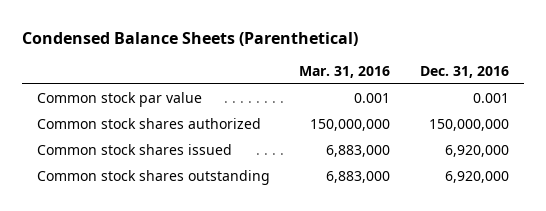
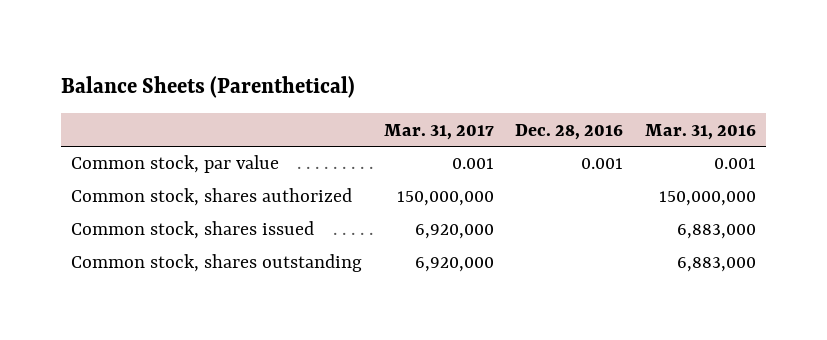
[21,31,358,46] Condensed Balance Sheets (Parenthetical) -> [60,75,355,98] Balance Sheets (Parenthetical)
[419,65,509,78] Dec. 31, 2016 -> none
none -> [383,123,494,140] Mar. 31, 2017
none -> [515,123,624,140] Dec. 28, 2016
[36,92,202,108] Common stock par value -> [71,155,280,174] Common stock, par value
[36,118,261,130] Common stock shares authorized -> [71,188,353,207] Common stock, shares authorized
[36,144,232,156] Common stock shares issued -> [71,221,315,240] Common stock, shares issued
[36,170,270,186] Common stock shares outstanding -> [71,254,363,273] Common stock, shares outstanding

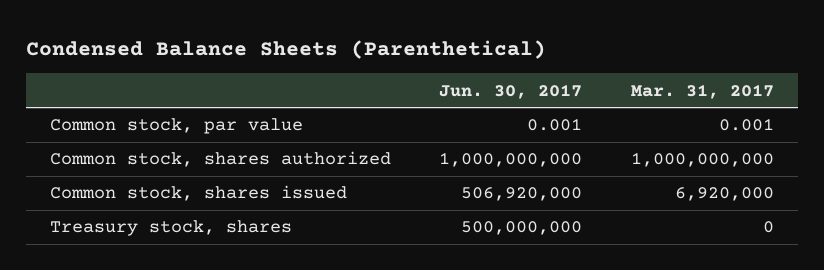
[60,75,355,98] Balance Sheets (Parenthetical) -> [25,39,546,59] Condensed Balance Sheets (Parenthetical)
[515,123,624,140] Dec. 28, 2016 -> none
[644,123,756,140] Mar. 31, 2016 -> none
none -> [439,83,583,99] Jun. 30, 2017
[396,191,494,207] 150,000,000 -> [630,152,774,168] 1,000,000,000
[71,254,363,273] Common stock, shares outstanding -> none
none -> [49,220,292,237] Treasury stock, shares

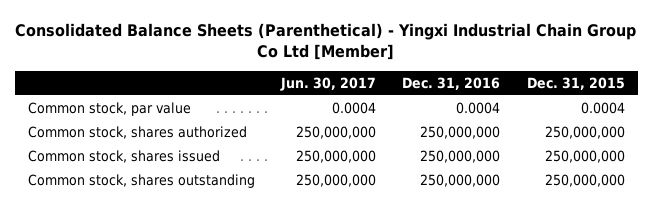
[25,39,546,59] Condensed Balance Sheets (Parenthetical) -> [15,23,637,61] Consolidated Balance Sheets (Parenthetical) - Yingxi Industrial Chain Group Co Ltd [Member]
[630,83,774,99] Mar. 31, 2017 -> none
none -> [402,76,501,90] Dec. 31, 2016
none -> [526,76,625,90] Dec. 31, 2015
[49,220,292,237] Treasury stock, shares -> none
[527,118,583,132] 0.001 -> [332,101,377,114] 0.0004
[439,152,583,168] 1,000,000,000 -> [296,125,377,139] 250,000,000
[461,187,583,202] 506,920,000 -> [296,149,377,163] 250,000,000
none -> [28,173,256,188] Common stock, shares outstanding

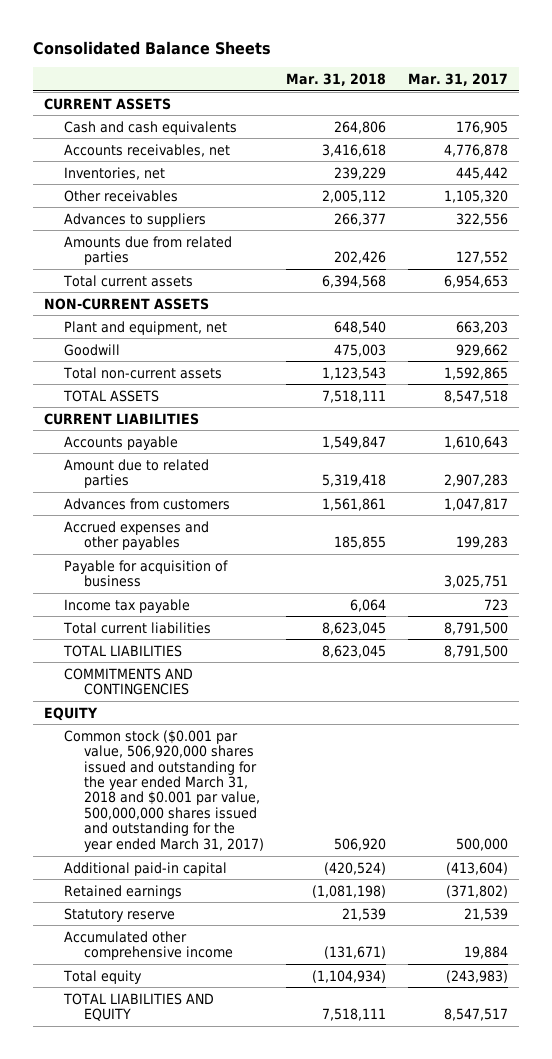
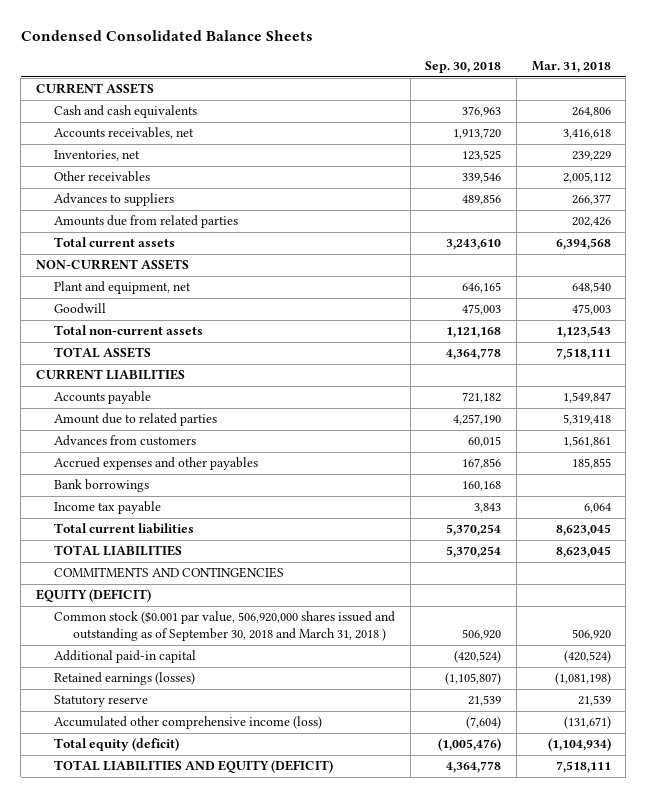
[33,41,272,56] Consolidated Balance Sheets -> [20,30,313,42] Condensed Consolidated Balance Sheets
[407,73,508,87] Mar. 31, 2017 -> none
none -> [425,61,502,74] Sep. 30, 2018
[64,559,229,588] Payable for acquisition of business -> none
none -> [54,479,150,493] Bank borrowings
[44,706,99,721] EQUITY -> [35,589,151,603] EQUITY (DEFICIT)
[64,729,265,852] Common stock ($0.001 par value, 506,920,000 shares issued and outstanding for the year ended March 31, 2018 and $0.001 par value, 500,000,000 shares issued and outstanding for the year ended March 31, 2017) -> [54,611,396,642] Common stock ($0.001 par value, 506,920,000 shares issued and outstanding as of September 30, 2018 and March 31, 2018 )
[64,884,183,899] Retained earnings -> [54,672,196,686] Retained earnings (losses)
[64,930,234,961] Accumulated other comprehensive income -> [54,716,323,730] Accumulated other comprehensive income (loss)
[63,969,143,984] Total equity -> [54,738,180,752] Total equity (deficit)
[63,992,215,1022] TOTAL LIABILITIES AND EQUITY -> [54,760,334,774] TOTAL LIABILITIES AND EQUITY (DEFICIT)

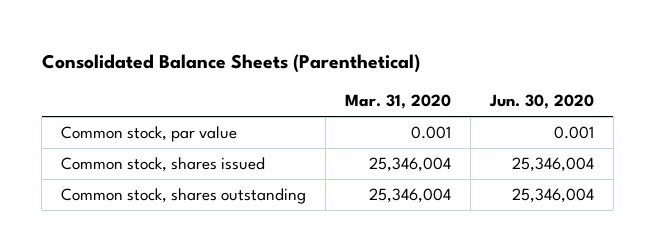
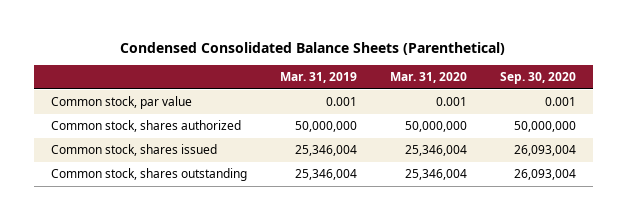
[41,54,420,74] Consolidated Balance Sheets (Parenthetical) -> [120,41,506,55] Condensed Consolidated Balance Sheets (Parenthetical)
[488,94,594,110] Jun. 30, 2020 -> none
none -> [279,72,357,84] Mar. 31, 2019
none -> [500,72,577,85] Sep. 30, 2020
none -> [50,120,241,133] Common stock, shares authorized

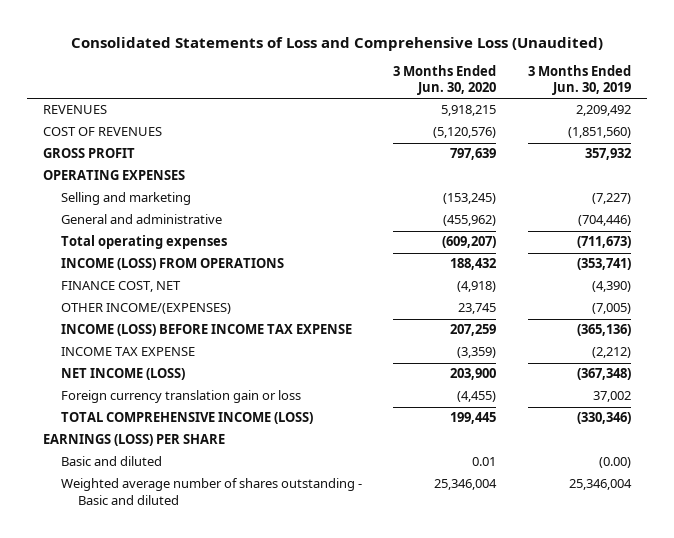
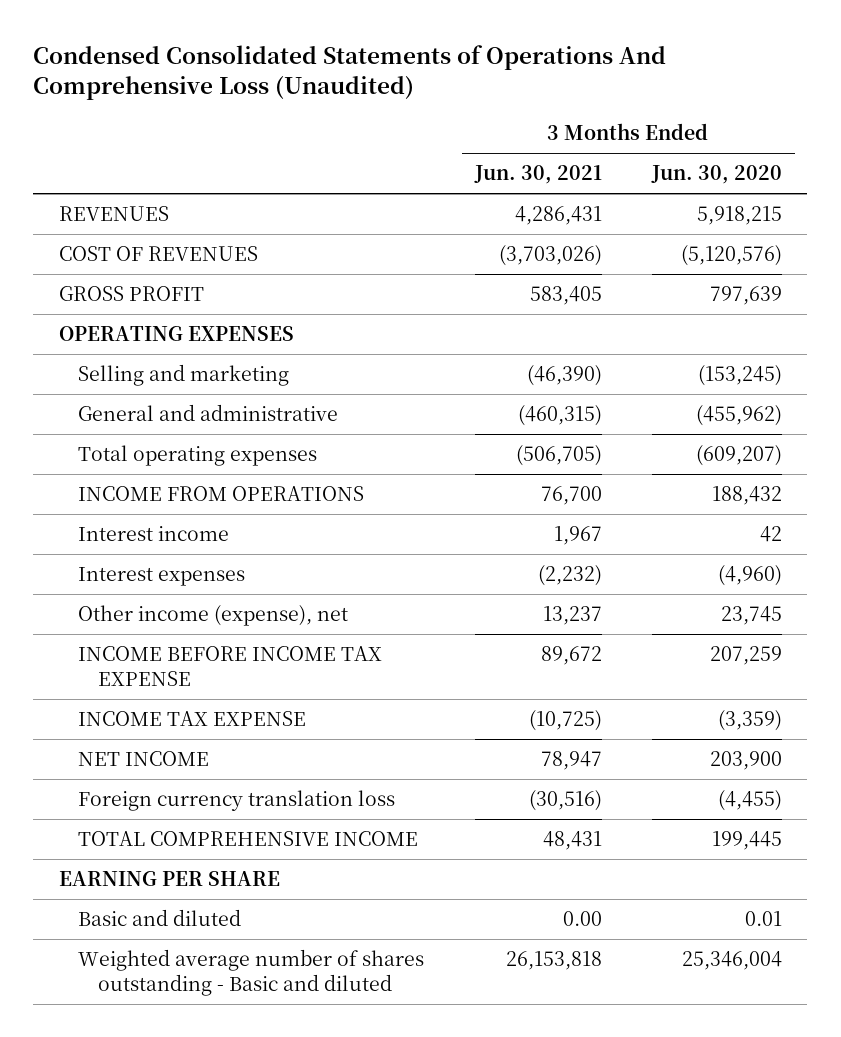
[71,36,604,51] Consolidated Statements of Loss and Comprehensive Loss (Unaudited) -> [33,44,667,100] Condensed Consolidated Statements of Operations And Comprehensive Loss (Unaudited)
[528,64,632,96] 3 Months Ended Jun. 30, 2019 -> none
none -> [473,165,602,185] Jun. 30, 2021
[60,281,181,293] FINANCE COST, NET -> none
[60,258,284,271] INCOME (LOSS) FROM OPERATIONS -> [78,486,365,502] INCOME FROM OPERATIONS
none -> [78,526,230,542] Interest income
none -> [78,567,246,587] Interest expenses
[60,303,231,315] OTHER INCOME/(EXPENSES) -> [78,605,349,627] Other income (expense), net
[60,324,352,337] INCOME (LOSS) BEFORE INCOME TAX EXPENSE -> [78,646,383,687] INCOME BEFORE INCOME TAX EXPENSE
[60,368,185,381] NET INCOME (LOSS) -> [78,751,210,767] NET INCOME
[60,390,301,404] Foreign currency translation gain or loss -> [78,790,396,812] Foreign currency translation loss
[60,412,313,425] TOTAL COMPREHENSIVE INCOME (LOSS) -> [78,831,419,847] TOTAL COMPREHENSIVE INCOME
[43,434,226,447] EARNINGS (LOSS) PER SHARE -> [58,871,280,887] EARNING PER SHARE

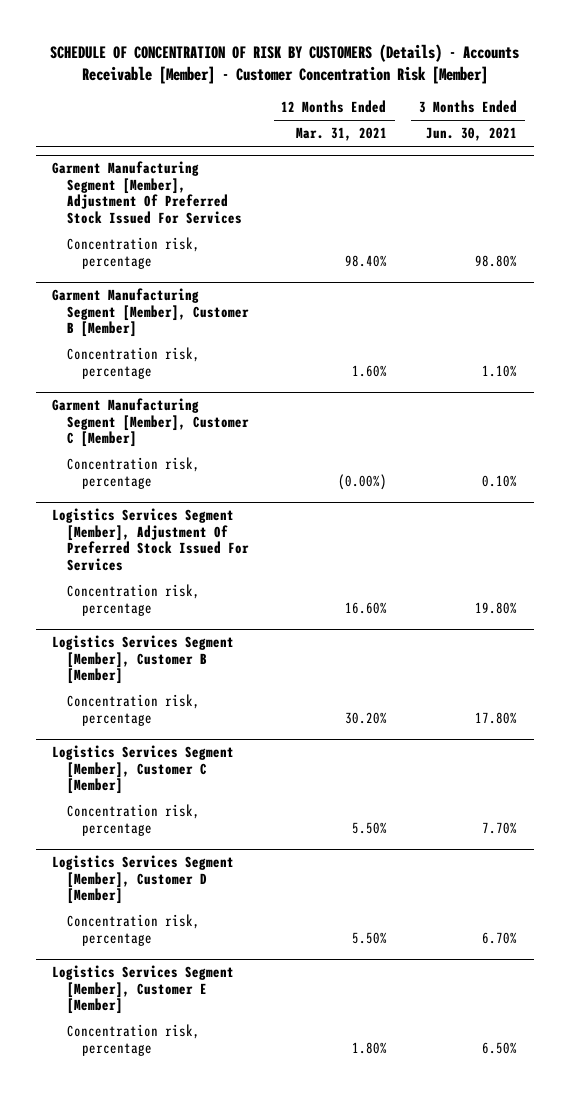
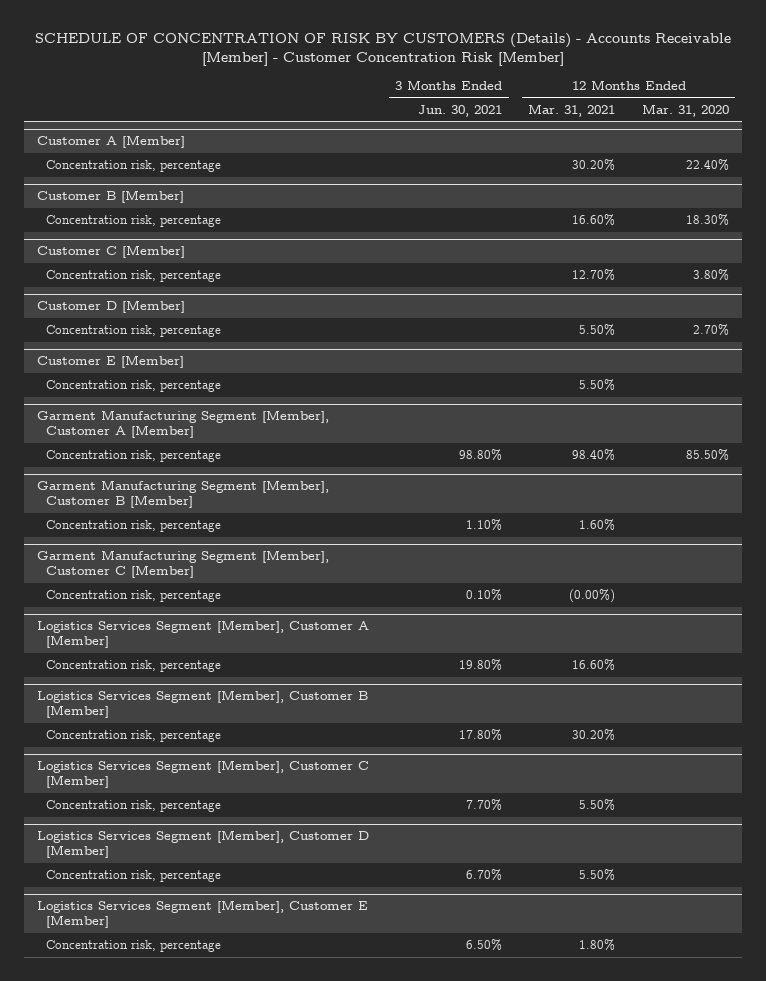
none -> [641,103,729,117] Mar. 31, 2020
[51,161,243,225] Garment Manufacturing Segment [Member], Adjustment Of Preferred Stock Issued For Services -> none
none -> [36,135,185,149] Customer A [Member]
none -> [45,160,221,173] Concentration risk, percentage
none -> [36,190,184,204] Customer B [Member]
none -> [45,215,221,228] Concentration risk, percentage
none -> [36,245,185,259] Customer C [Member]
none -> [45,270,221,283] Concentration risk, percentage
none -> [36,300,185,314] Customer D [Member]
none -> [45,325,221,338] Concentration risk, percentage
none -> [36,355,184,369] Customer E [Member]
none -> [45,380,221,393] Concentration risk, percentage
none -> [36,410,329,439] Garment Manufacturing Segment [Member], Customer A [Member]
[51,508,250,572] Logistics Services Segment [Member], Adjustment Of Preferred Stock Issued For Services -> none
none -> [36,620,369,649] Logistics Services Segment [Member], Customer A [Member]

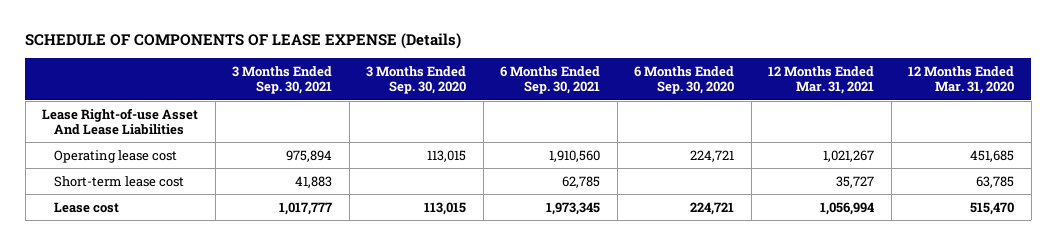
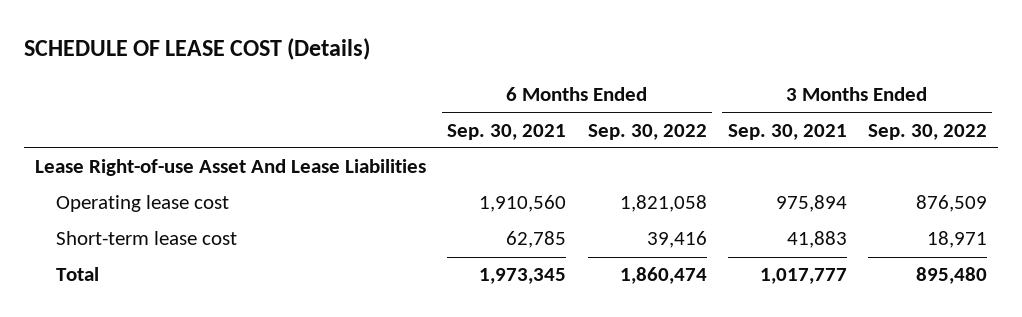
[25,33,462,50] SCHEDULE OF COMPONENTS OF LEASE EXPENSE (Details) -> [24,37,371,60] SCHEDULE OF LEASE COST (Details)
[366,65,467,95] 3 Months Ended Sep. 30, 2020 -> none
[634,65,735,95] 6 Months Ended Sep. 30, 2020 -> none
[768,65,875,95] 12 Months Ended Mar. 31, 2021 -> none
[908,65,1015,95] 12 Months Ended Mar. 31, 2020 -> none
none -> [587,123,707,140] Sep. 30, 2022
none -> [868,123,988,140] Sep. 30, 2022
[53,201,119,213] Lease cost -> [55,267,99,282] Total

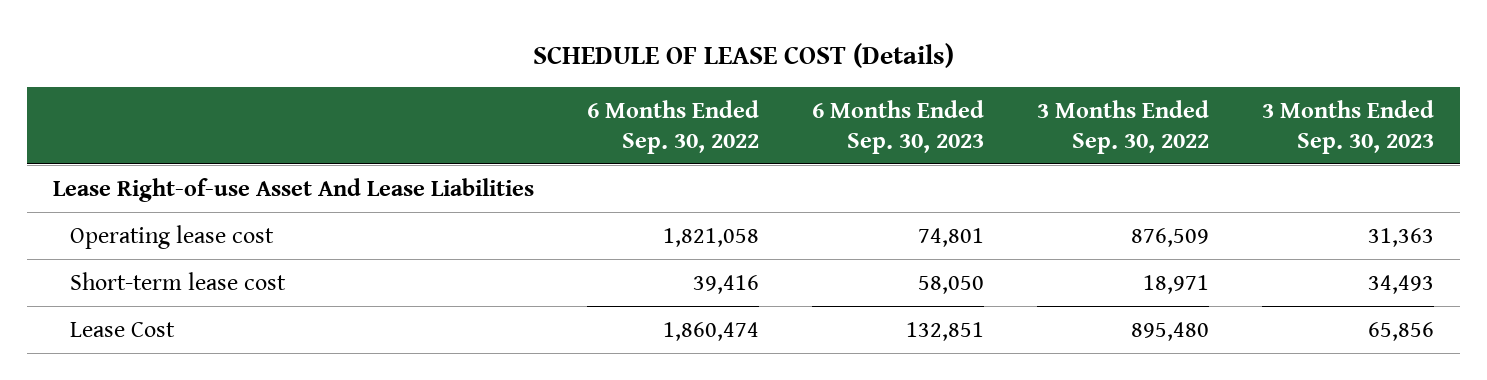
[447,123,567,140] Sep. 30, 2021 -> none
[727,123,847,140] Sep. 30, 2021 -> none
none -> [812,99,985,154] 6 Months Ended Sep. 30, 2023
none -> [1261,99,1434,154] 3 Months Ended Sep. 30, 2023
[55,267,99,282] Total -> [69,321,175,337] Lease Cost

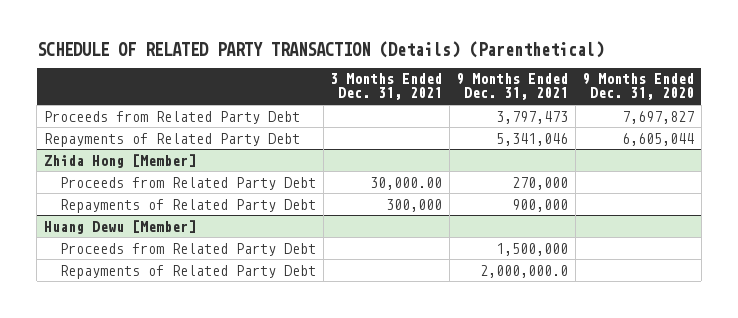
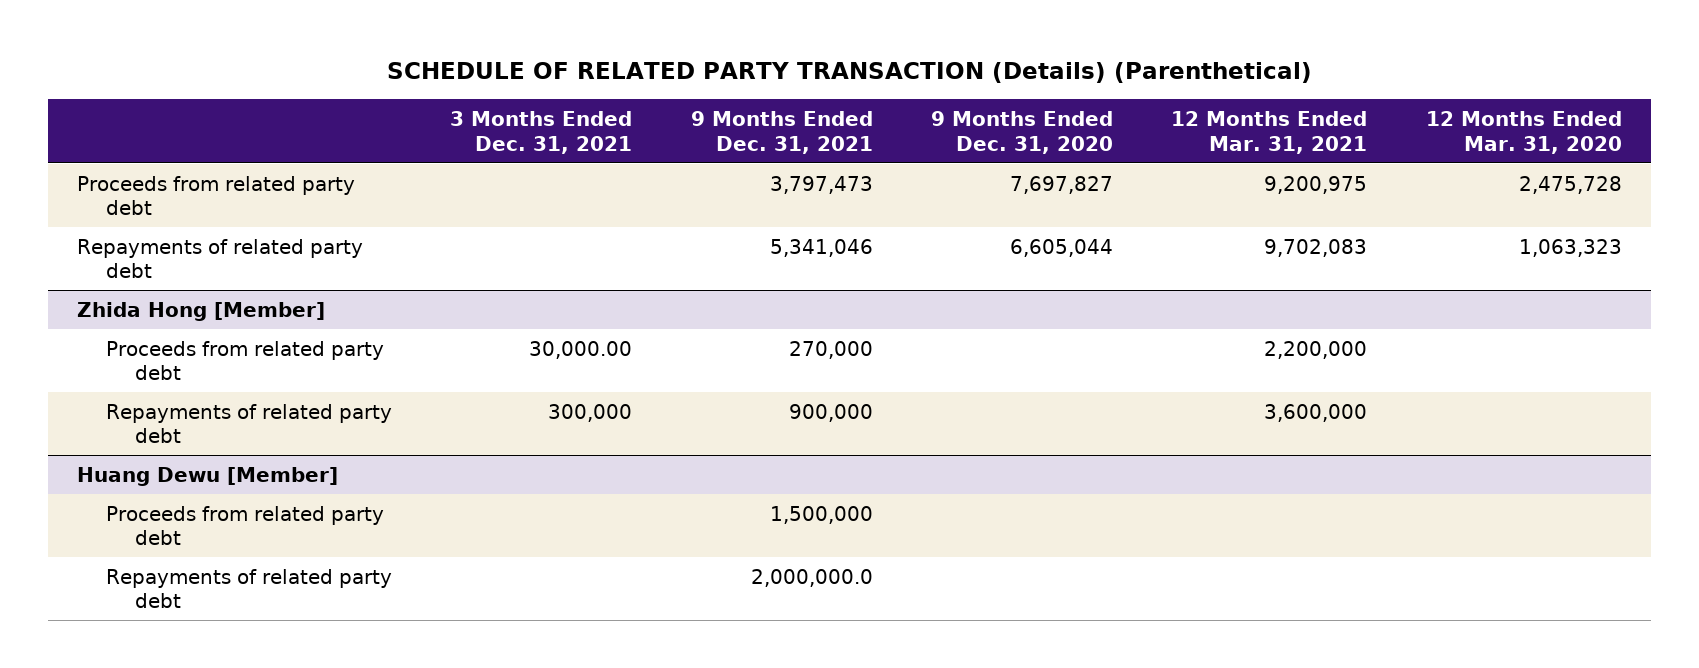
none -> [1171,111,1368,154] 12 Months Ended Mar. 31, 2021
none -> [1425,111,1622,154] 12 Months Ended Mar. 31, 2020
[43,110,300,124] Proceeds from Related Party Debt -> [77,175,356,216] Proceeds from related party debt
[43,132,300,147] Repayments of Related Party Debt -> [77,238,364,279] Repayments of related party debt
[60,176,317,190] Proceeds from Related Party Debt -> [105,340,384,381] Proceeds from related party debt
[60,198,317,213] Repayments of Related Party Debt -> [105,403,392,444] Repayments of related party debt
[60,242,317,256] Proceeds from Related Party Debt -> [105,505,384,546] Proceeds from related party debt
[60,264,317,279] Repayments of Related Party Debt -> [105,568,392,609] Repayments of related party debt

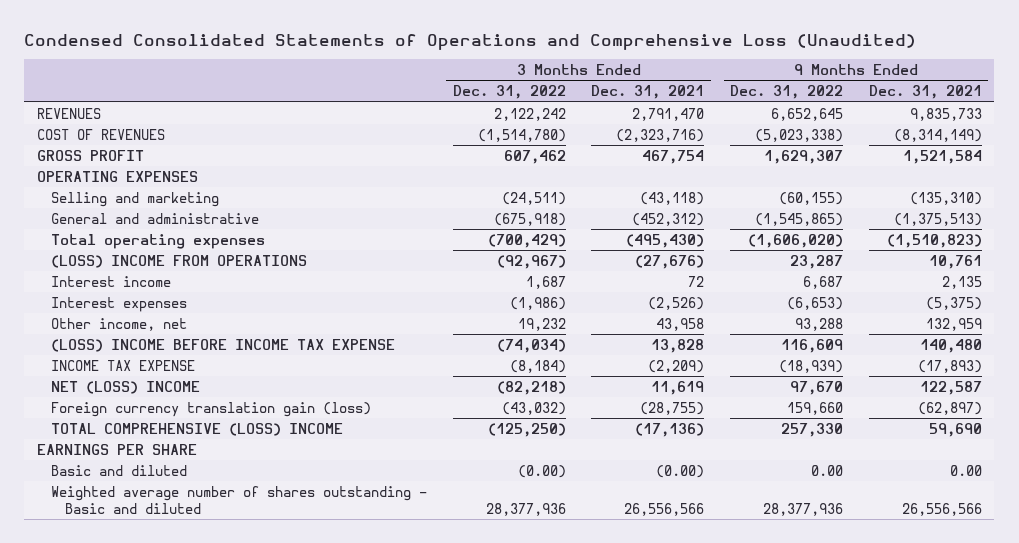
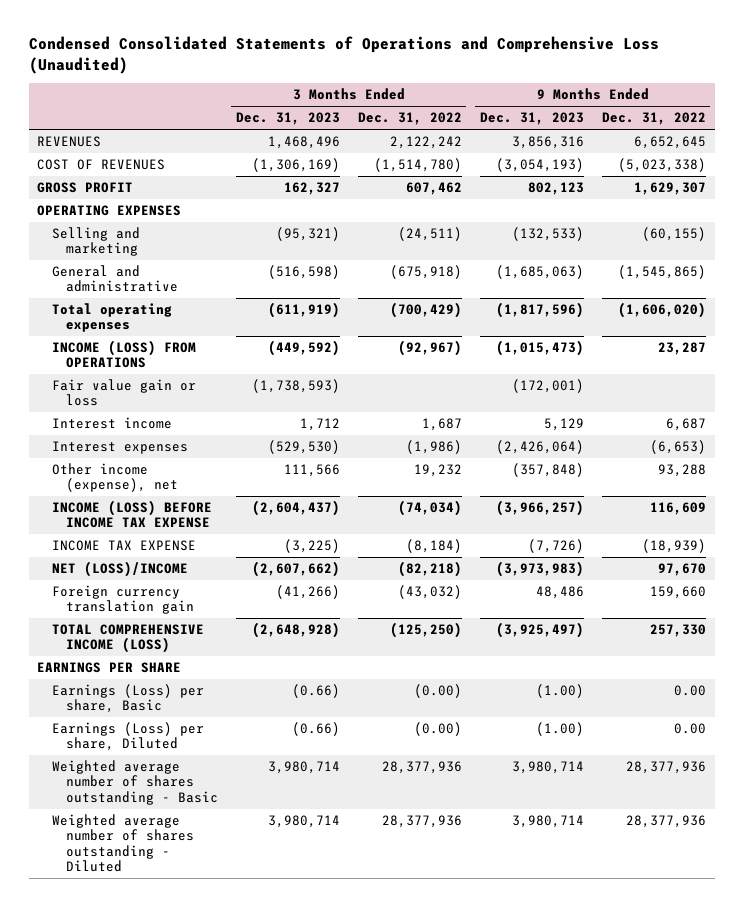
[591,85,705,100] Dec. 31, 2021 -> none
[868,85,982,100] Dec. 31, 2021 -> none
none -> [235,112,340,126] Dec. 31, 2023
none -> [479,112,584,126] Dec. 31, 2023
[51,254,308,268] (LOSS) INCOME FROM OPERATIONS -> [51,340,196,369] INCOME (LOSS) FROM OPERATIONS
none -> [51,379,196,407] Fair value gain or loss
[51,317,188,331] Other income, net -> [51,463,179,493] Other income (expense), net
[51,338,396,352] (LOSS) INCOME BEFORE INCOME TAX EXPENSE -> [51,500,212,529] INCOME (LOSS) BEFORE INCOME TAX EXPENSE
[51,380,201,394] NET (LOSS) INCOME -> [51,561,188,578] NET (LOSS)/INCOME
[51,401,372,417] Foreign currency translation gain (loss) -> [51,585,195,615] Foreign currency translation gain
[51,422,344,436] TOTAL COMPREHENSIVE (LOSS) INCOME -> [51,624,204,654] TOTAL COMPREHENSIVE INCOME (LOSS)
[51,464,188,476] Basic and diluted -> [51,684,204,714] Earnings (Loss) per share, Basic
none -> [51,722,204,752] Earnings (Loss) per share, Diluted
[51,485,428,514] Weighted average number of shares outstanding - Basic and diluted -> [51,760,219,805] Weighted average number of shares outstanding - Basic
none -> [51,814,195,873] Weighted average number of shares outstanding - Diluted

